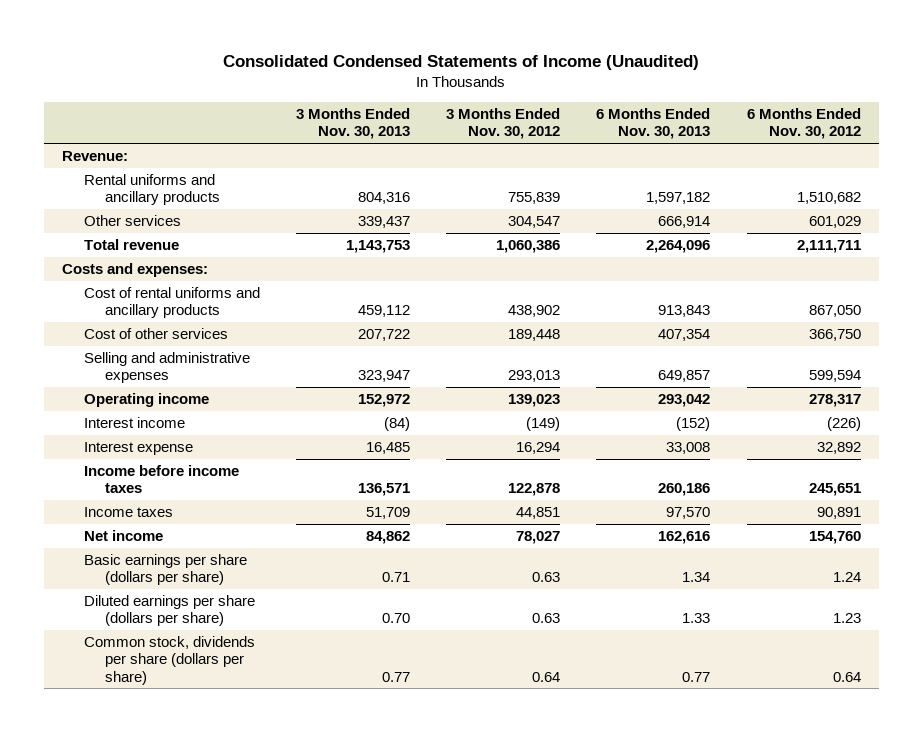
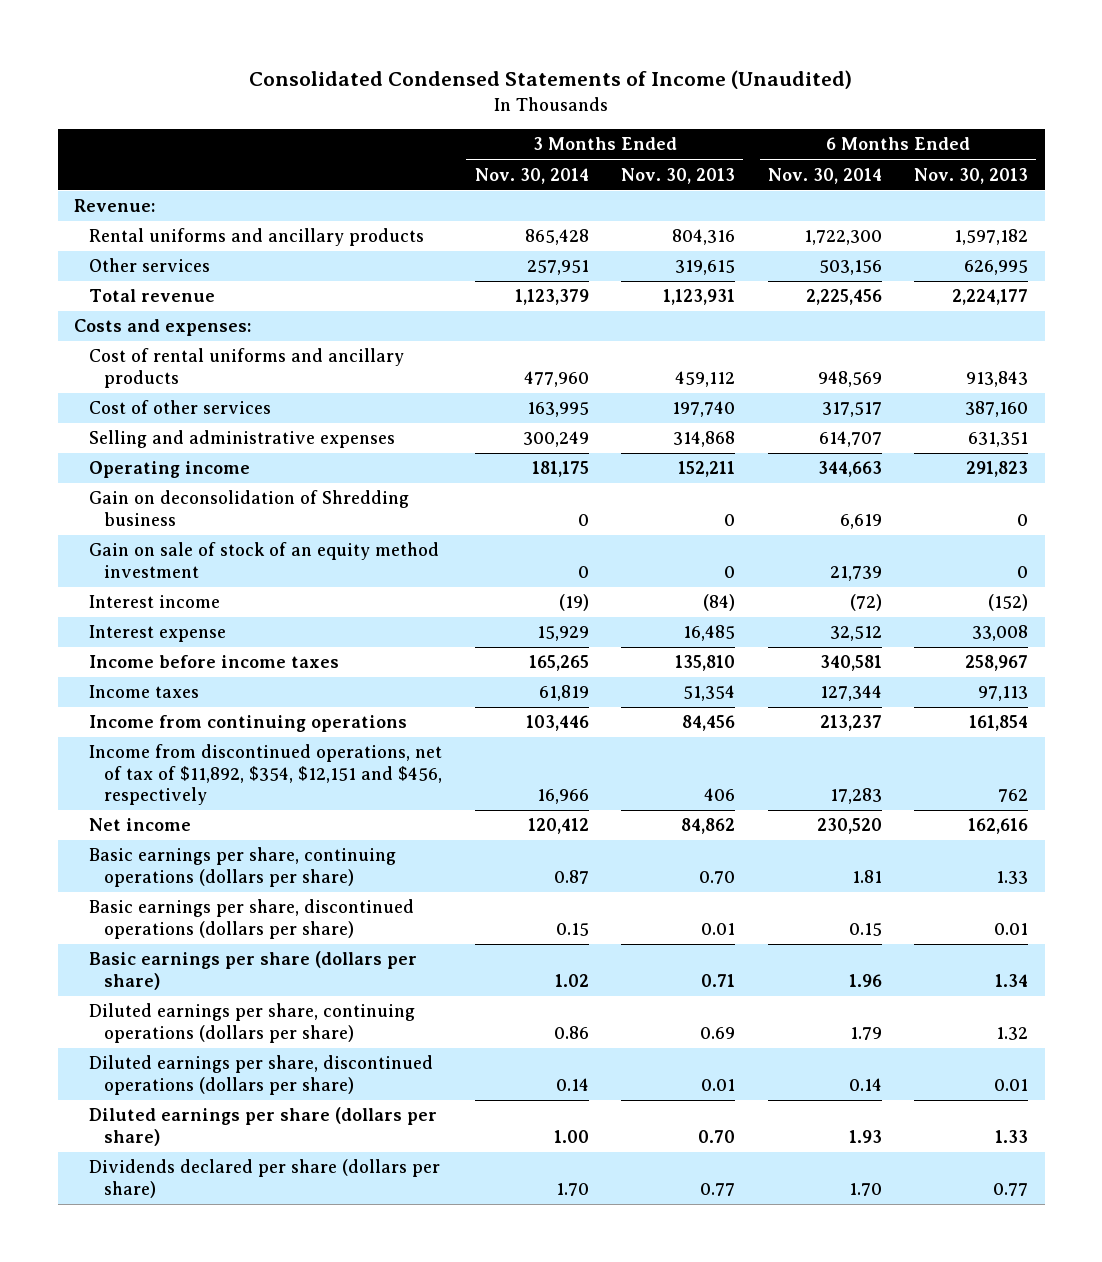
[446,108,561,140] 3 Months Ended Nov. 30, 2012 -> none
[746,108,861,140] 6 Months Ended Nov. 30, 2012 -> none
none -> [474,167,589,184] Nov. 30, 2014
none -> [767,167,882,184] Nov. 30, 2014
[357,216,410,229] 339,437 -> [675,260,736,276] 319,615
[658,216,711,229] 666,914 -> [964,260,1029,276] 626,995
[345,240,410,254] 1,143,753 -> [663,289,736,306] 1,123,931
[646,240,711,254] 2,264,096 -> [952,289,1029,306] 2,224,177
[357,329,410,342] 207,722 -> [672,401,736,418] 197,740
[658,329,711,342] 407,354 -> [965,401,1029,418] 387,160
[357,370,410,383] 323,947 -> [673,431,736,448] 314,868
[658,370,711,383] 649,857 -> [968,432,1029,448] 631,351
[357,394,410,408] 152,972 -> [678,461,736,478] 152,211
[658,394,711,408] 293,042 -> [966,461,1029,478] 291,823
none -> [88,490,409,526] Gain on deconsolidation of Shredding business
none -> [88,542,439,578] Gain on sale of stock of an equity method investment
[357,483,410,497] 136,571 -> [675,655,736,672] 135,810
[658,483,711,497] 260,186 -> [965,655,1029,672] 258,967
[365,507,410,520] 51,709 -> [683,685,736,702] 51,354
[666,507,711,520] 97,570 -> [978,686,1029,702] 97,113
none -> [88,715,407,733] Income from continuing operations
none -> [88,744,442,806] Income from discontinued operations, net of tax of $11,892, $354, $12,151 and $456, respectively
none -> [88,847,396,887] Basic earnings per share, continuing operations (dollars per share)
none -> [88,899,414,939] Basic earnings per share, discontinued operations (dollars per share)
none -> [88,1003,415,1043] Diluted earnings per share, continuing operations (dollars per share)
none -> [88,1055,433,1095] Diluted earnings per share, discontinued operations (dollars per share)
[83,636,255,685] Common stock, dividends per share (dollars per share) -> [88,1159,440,1198] Dividends declared per share (dollars per share)

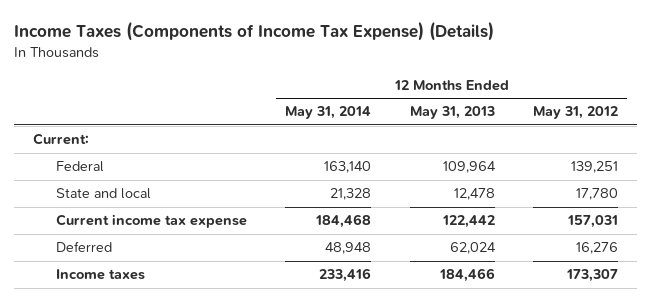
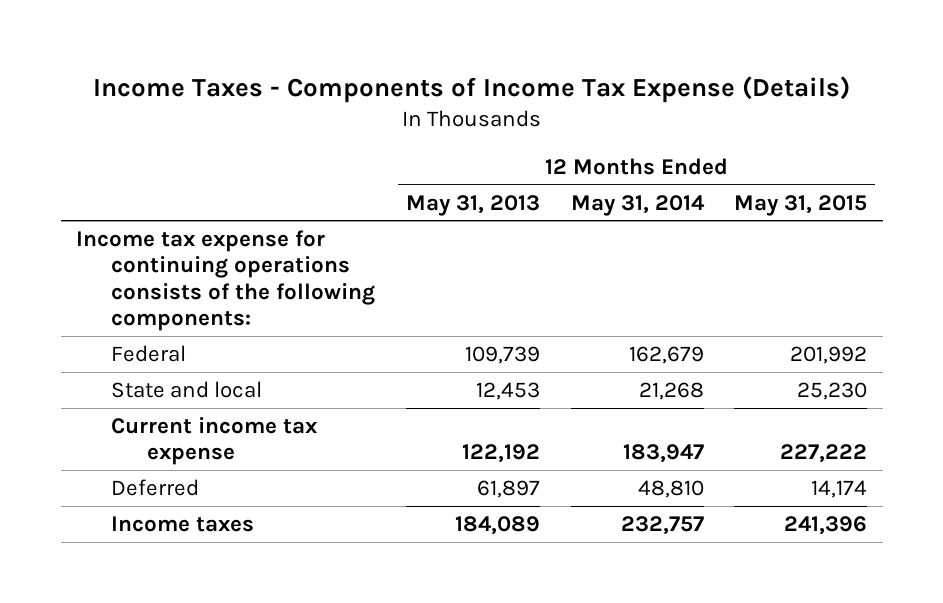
[14,21,495,42] Income Taxes (Components of Income Tax Expense) (Details) -> [92,75,850,103] Income Taxes - Components of Income Tax Expense (Details)
[532,106,618,120] May 31, 2012 -> none
none -> [734,194,868,216] May 31, 2015
[33,133,90,146] Current: -> [76,229,376,332] Income tax expense for continuing operations consists of the following components:
[324,161,372,174] 163,140 -> [628,345,704,364] 162,679
[442,161,496,174] 109,964 -> [465,345,541,364] 109,739
[330,188,372,201] 21,328 -> [638,381,704,400] 21,268
[453,188,495,201] 12,478 -> [476,381,541,400] 12,453
[315,214,372,229] 184,468 -> [622,444,704,464] 183,947
[441,215,495,229] 122,442 -> [462,444,541,464] 122,192
[325,242,372,255] 48,948 -> [637,479,704,498] 48,810
[449,242,496,255] 62,024 -> [477,479,541,498] 61,897
[319,268,372,283] 233,416 -> [620,515,704,535] 232,757
[438,268,495,283] 184,466 -> [455,515,541,535] 184,089

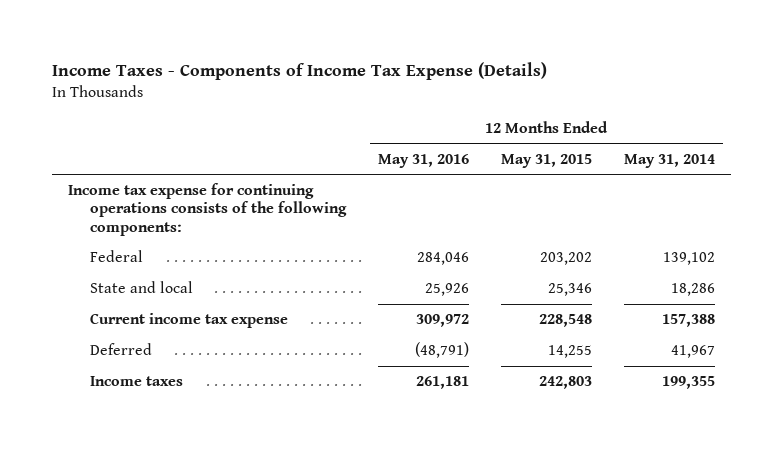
[406,194,541,216] May 31, 2013 -> none
none -> [378,153,470,168] May 31, 2016
[628,345,704,364] 162,679 -> [662,252,715,266] 139,102
[790,345,868,364] 201,992 -> [539,252,592,266] 203,202
[638,381,704,400] 21,268 -> [670,283,715,297] 18,286
[797,381,868,400] 25,230 -> [547,283,592,297] 25,346
[622,444,704,464] 183,947 -> [661,314,715,328] 157,388
[780,444,868,464] 227,222 -> [538,314,592,328] 228,548
[637,479,704,498] 48,810 -> [670,345,715,359] 41,967
[811,479,868,498] 14,174 -> [547,345,592,359] 14,255
[620,515,704,535] 232,757 -> [661,376,715,390] 199,355
[784,515,868,535] 241,396 -> [538,376,592,390] 242,803

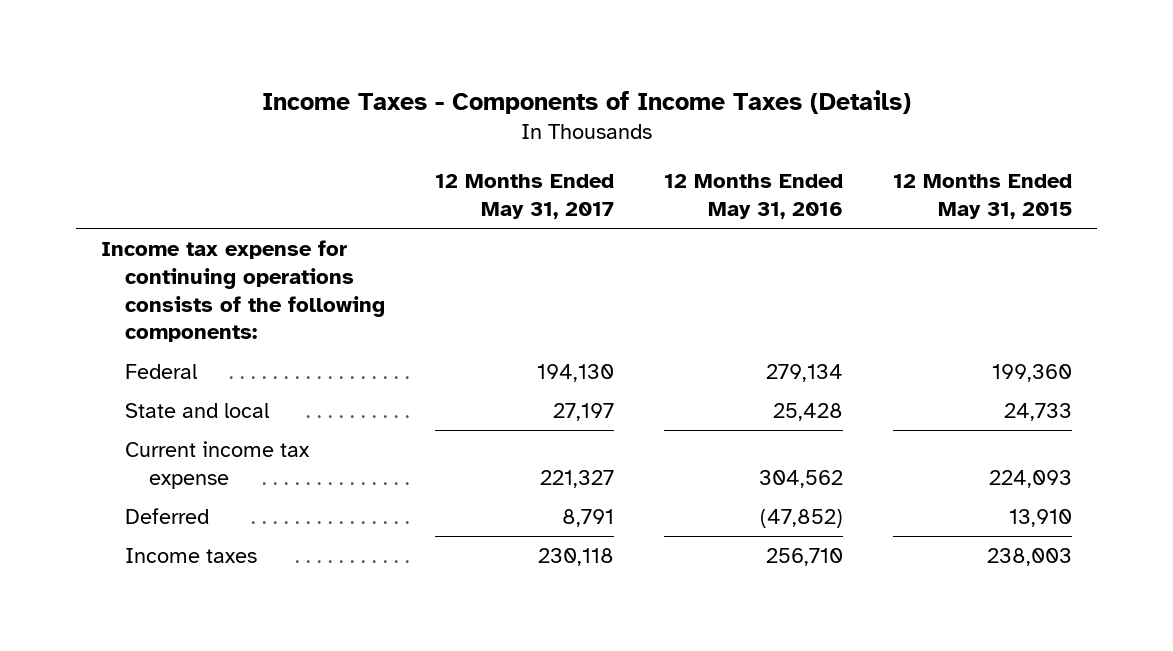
[51,62,547,81] Income Taxes - Components of Income Tax Expense (Details) -> [261,89,911,114] Income Taxes - Components of Income Taxes (Details)
[623,153,715,168] May 31, 2014 -> none
none -> [435,174,615,220] 12 Months Ended May 31, 2017
[417,252,470,266] 284,046 -> [766,364,844,383] 279,134
[539,252,592,266] 203,202 -> [992,364,1073,383] 199,360
[425,283,470,297] 25,926 -> [773,403,844,422] 25,428
[547,283,592,297] 25,346 -> [1004,403,1073,422] 24,733
[416,314,470,328] 309,972 -> [759,469,844,488] 304,562
[538,314,592,328] 228,548 -> [989,469,1073,488] 224,093
[415,342,470,359] (48,791) -> [760,509,844,529] (47,852)
[547,345,592,359] 14,255 -> [1009,509,1073,528] 13,910
[416,376,470,390] 261,181 -> [766,548,844,567] 256,710
[538,376,592,390] 242,803 -> [987,548,1073,567] 238,003

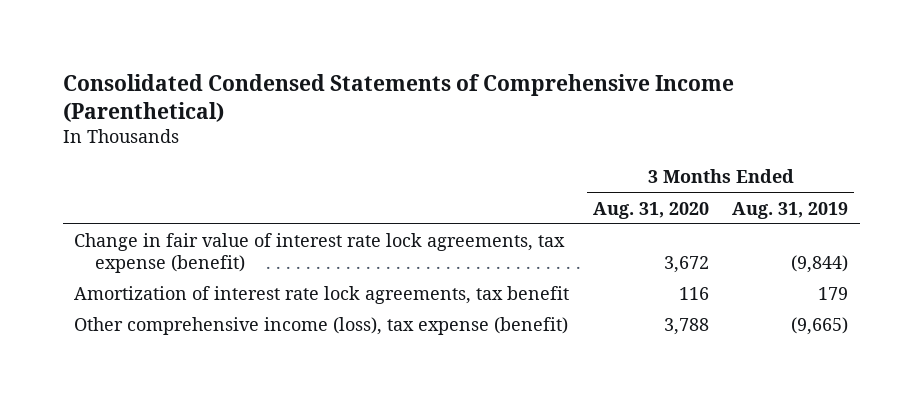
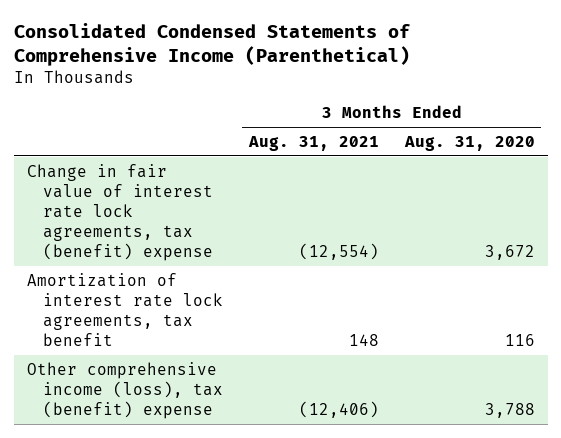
[732,201,849,219] Aug. 31, 2019 -> none
none -> [247,135,379,151] Aug. 31, 2021
[74,233,566,273] Change in fair value of interest rate lock agreements, tax expense (benefit) -> [26,163,213,262] Change in fair value of interest rate lock agreements, tax (benefit) expense
[74,317,569,336] Other comprehensive income (loss), tax expense (benefit) -> [26,361,223,420] Other comprehensive income (loss), tax (benefit) expense

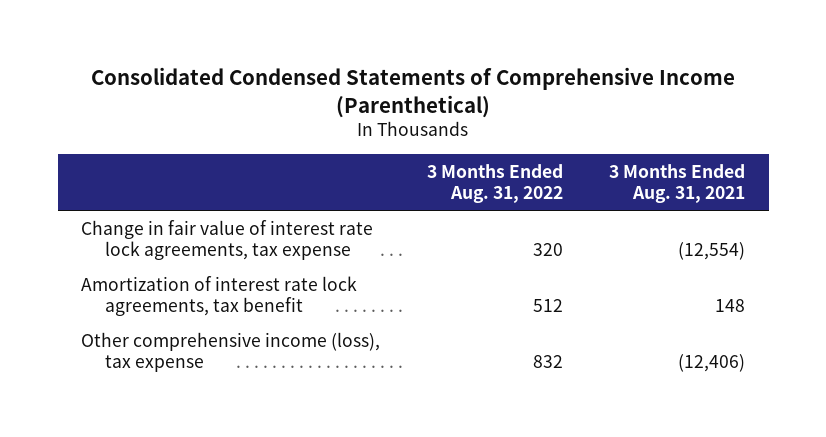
[403,135,535,151] Aug. 31, 2020 -> none
none -> [426,163,563,204] 3 Months Ended Aug. 31, 2022
[26,163,213,262] Change in fair value of interest rate lock agreements, tax (benefit) expense -> [81,219,374,261] Change in fair value of interest rate lock agreements, tax expense
[26,361,223,420] Other comprehensive income (loss), tax (benefit) expense -> [81,331,381,373] Other comprehensive income (loss), tax expense

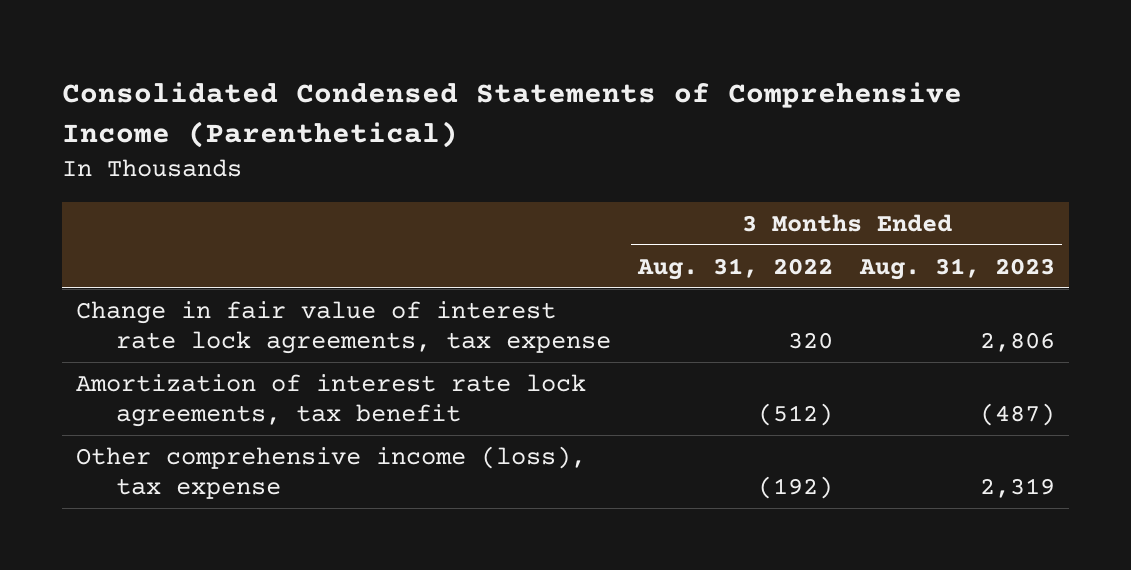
[609,163,746,204] 3 Months Ended Aug. 31, 2021 -> none
none -> [859,257,1056,280] Aug. 31, 2023
[532,299,563,313] 512 -> [757,403,833,427] (512)
[532,355,563,369] 832 -> [757,476,833,500] (192)

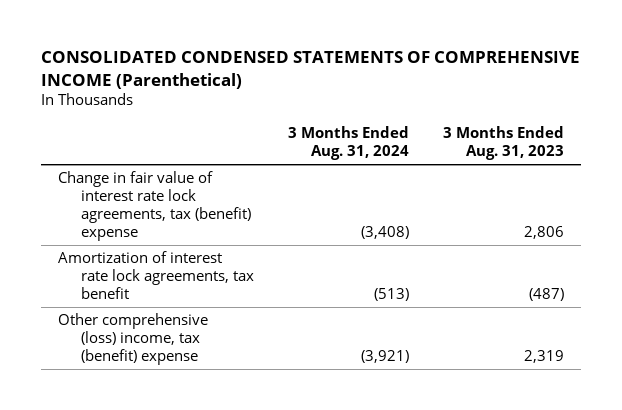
[62,82,963,148] Consolidated Condensed Statements of Comprehensive Income (Parenthetical) -> [41,51,581,89] CONSOLIDATED CONDENSED STATEMENTS OF COMPREHENSIVE INCOME (Parenthetical)
[636,257,833,280] Aug. 31, 2022 -> none
none -> [288,126,410,161] 3 Months Ended Aug. 31, 2024
[75,300,611,355] Change in fair value of interest rate lock agreements, tax expense -> [58,171,252,242] Change in fair value of interest rate lock agreements, tax (benefit) expense
[75,445,586,500] Other comprehensive income (loss), tax expense -> [58,313,209,366] Other comprehensive (loss) income, tax (benefit) expense

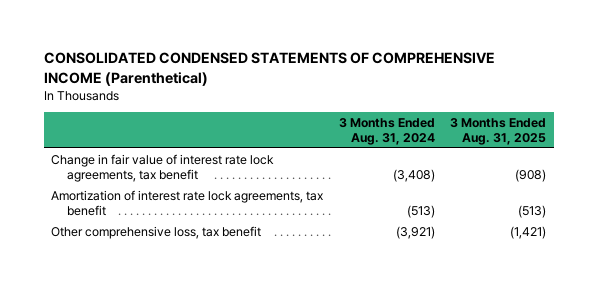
[443,126,565,161] 3 Months Ended Aug. 31, 2023 -> none
none -> [449,117,546,145] 3 Months Ended Aug. 31, 2025
[58,171,252,242] Change in fair value of interest rate lock agreements, tax (benefit) expense -> [51,153,275,182] Change in fair value of interest rate lock agreements, tax benefit
[58,313,209,366] Other comprehensive (loss) income, tax (benefit) expense -> [51,225,262,239] Other comprehensive loss, tax benefit

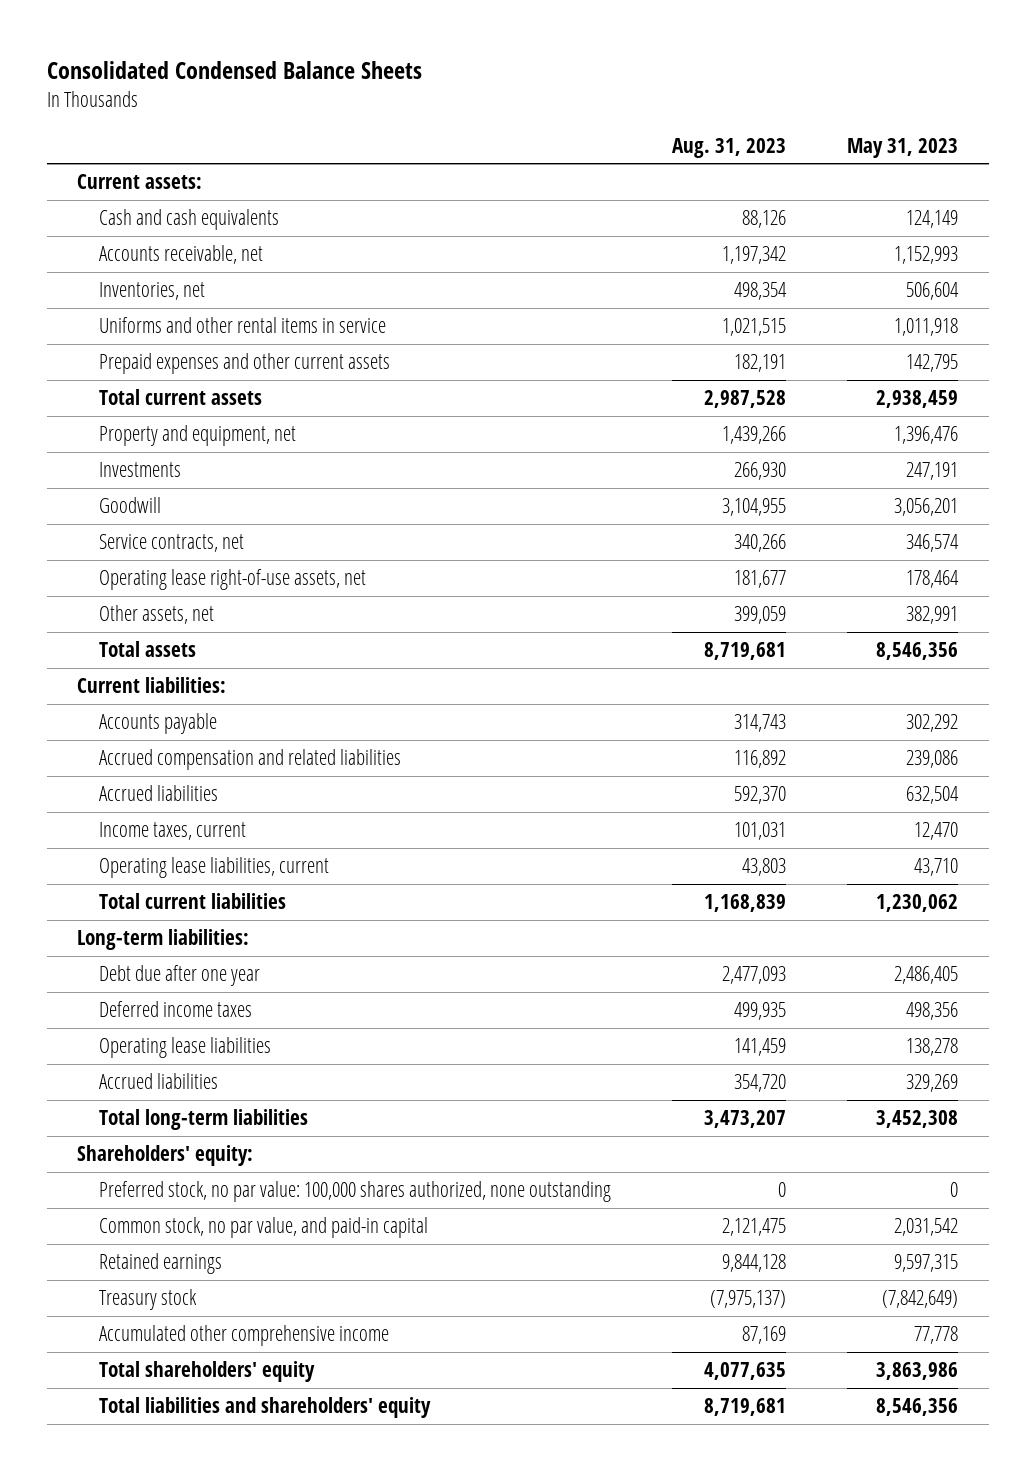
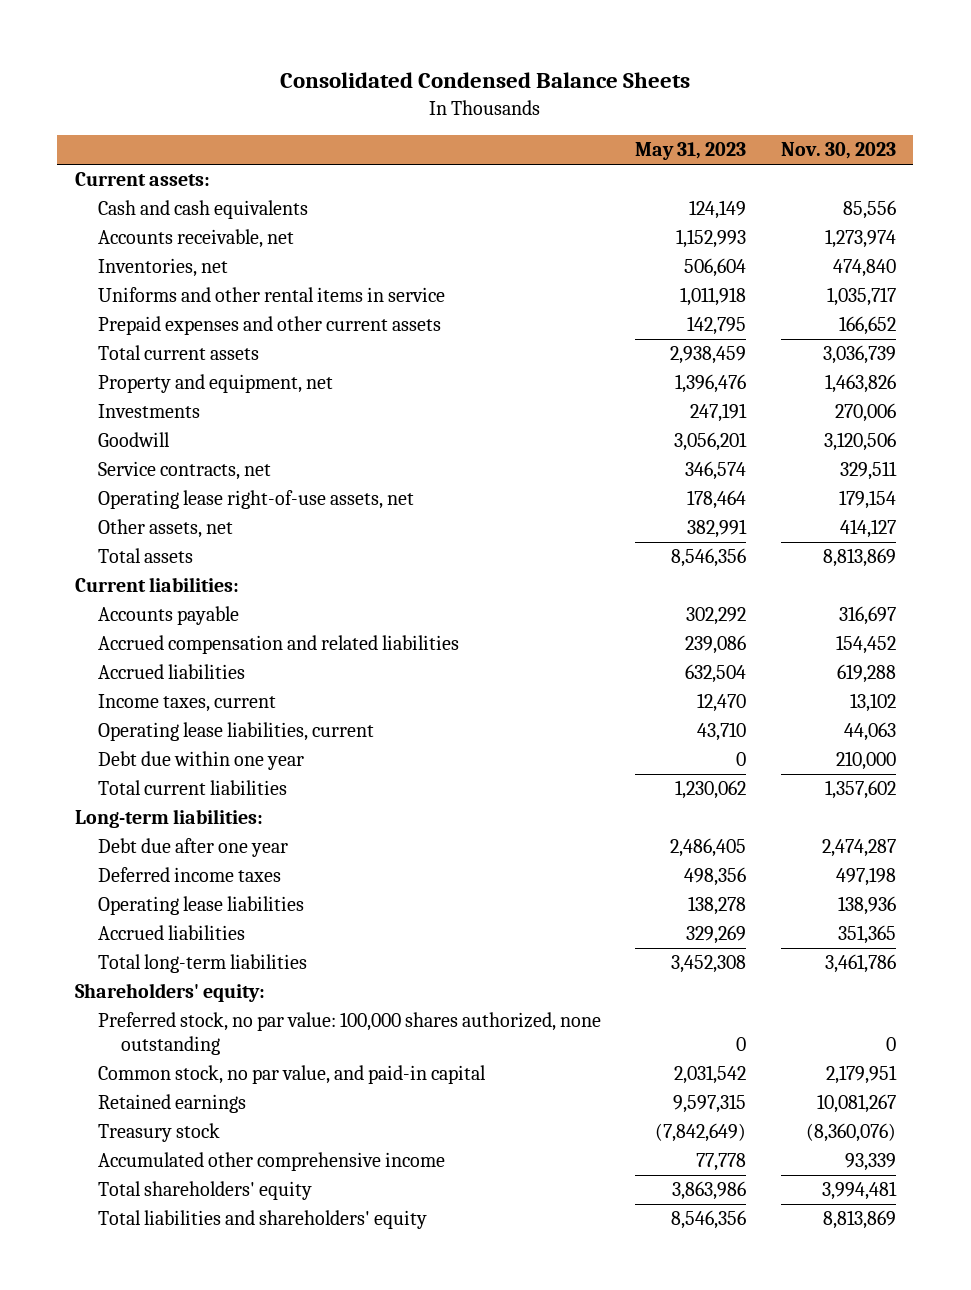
[672,137,787,158] Aug. 31, 2023 -> none
none -> [781,142,897,160] Nov. 30, 2023
none -> [97,751,304,771] Debt due within one year

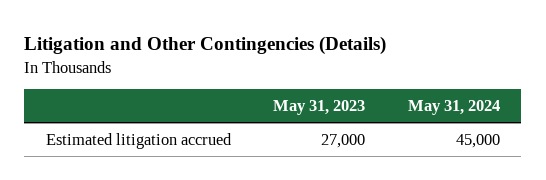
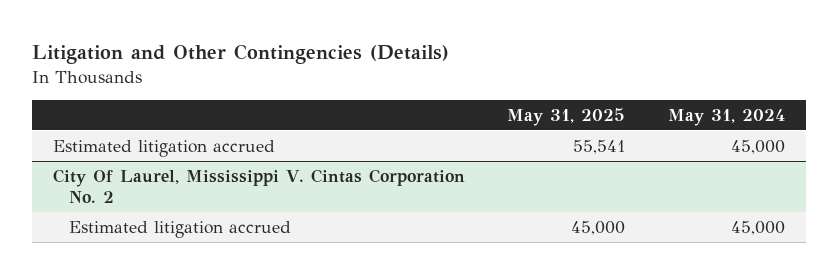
[273,100,366,116] May 31, 2023 -> none
none -> [507,108,626,127] May 31, 2025
none -> [52,168,465,204] City Of Laurel, Mississippi V. Cintas Corporation No. 2
none -> [68,220,291,238] Estimated litigation accrued

